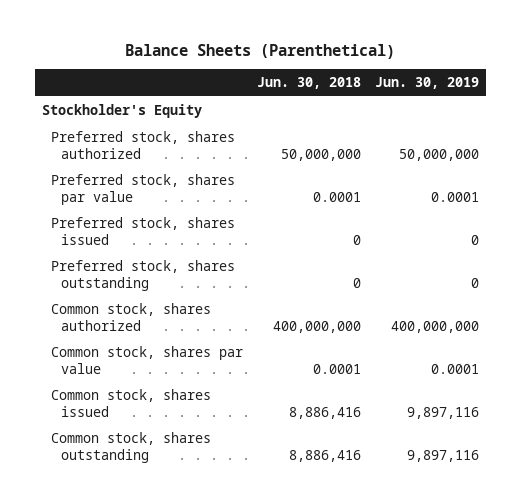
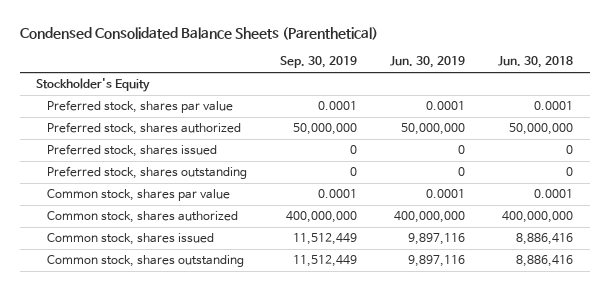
[125,43,396,59] Balance Sheets (Parenthetical) -> [19,27,378,41] Condensed Consolidated Balance Sheets (Parenthetical)
none -> [280,56,358,69] Sep. 30, 2019
[51,131,236,159] Preferred stock, shares authorized -> [47,122,242,136] Preferred stock, shares authorized
[51,303,212,331] Common stock, shares authorized -> [47,211,239,224] Common stock, shares authorized

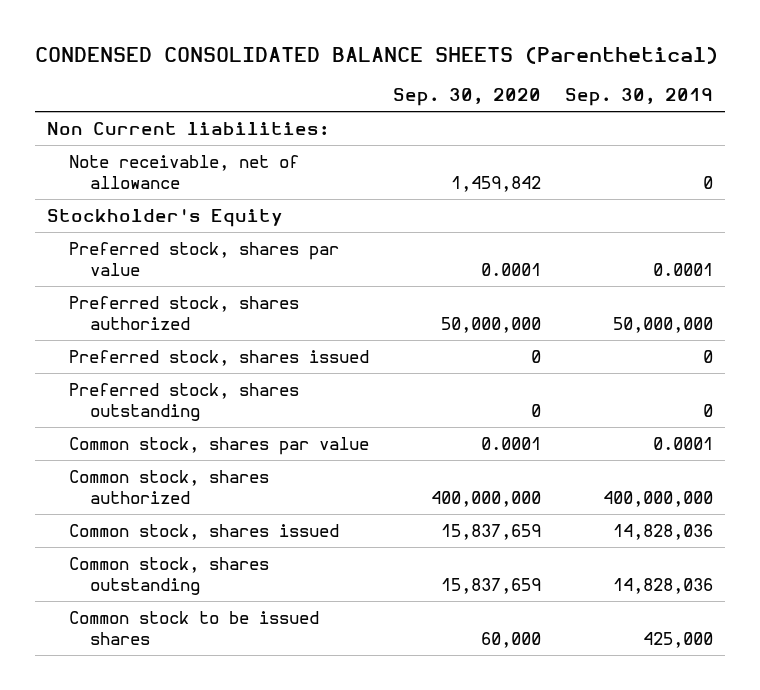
[19,27,378,41] Condensed Consolidated Balance Sheets (Parenthetical) -> [34,46,718,64] CONDENSED CONSOLIDATED BALANCE SHEETS (Parenthetical)
[390,56,466,69] Jun. 30, 2019 -> none
[498,56,574,69] Jun. 30, 2018 -> none
none -> [392,88,541,107] Sep. 30, 2020
none -> [47,121,330,135] Non Current liabilities:
none -> [68,154,299,189] Note receivable, net of allowance
[293,233,358,246] 11,512,449 -> [612,523,713,540] 14,828,036
[293,255,358,268] 11,512,449 -> [612,577,713,594] 14,828,036
none -> [68,610,319,645] Common stock to be issued shares

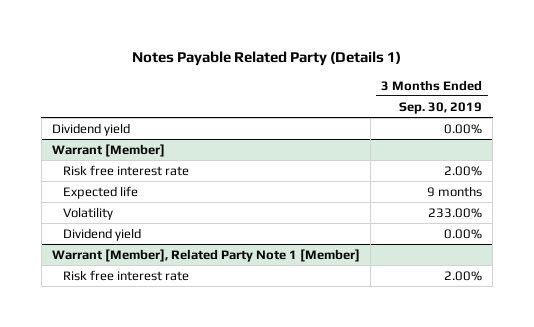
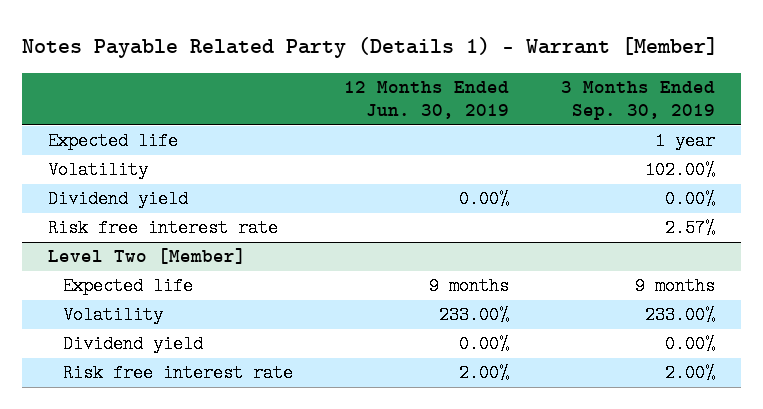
[132,50,402,66] Notes Payable Related Party (Details 1) -> [21,36,718,58] Notes Payable Related Party (Details 1) - Warrant [Member]
none -> [344,81,510,120] 12 Months Ended Jun. 30, 2019
none -> [47,132,178,151] Expected life
none -> [47,161,148,180] Volatility
[51,143,165,157] Warrant [Member] -> none
[444,165,483,176] 2.00% -> [665,219,716,238] 2.57%
none -> [47,248,246,265] Level Two [Member]
[51,248,360,262] Warrant [Member], Related Party Note 1 [Member] -> none

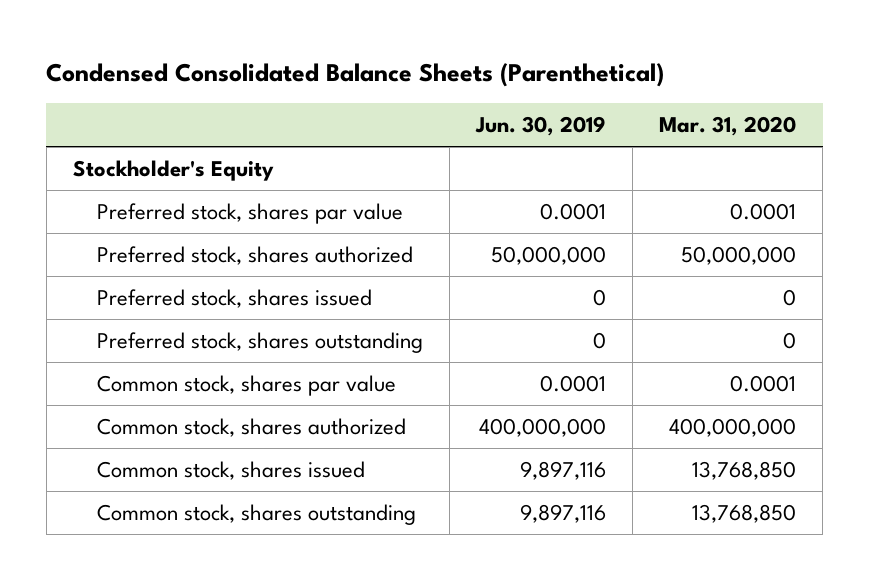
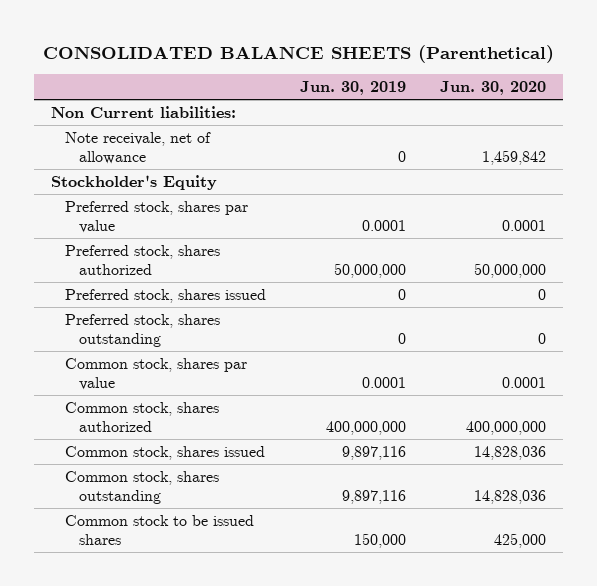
[46,62,665,87] Condensed Consolidated Balance Sheets (Parenthetical) -> [42,44,554,63] CONSOLIDATED BALANCE SHEETS (Parenthetical)
[659,115,797,136] Mar. 31, 2020 -> none
none -> [440,81,547,96] Jun. 30, 2020
none -> [51,105,237,118] Non Current liabilities:
none -> [65,131,212,165] Note receivale, net of allowance
none -> [65,514,255,546] Common stock to be issued shares

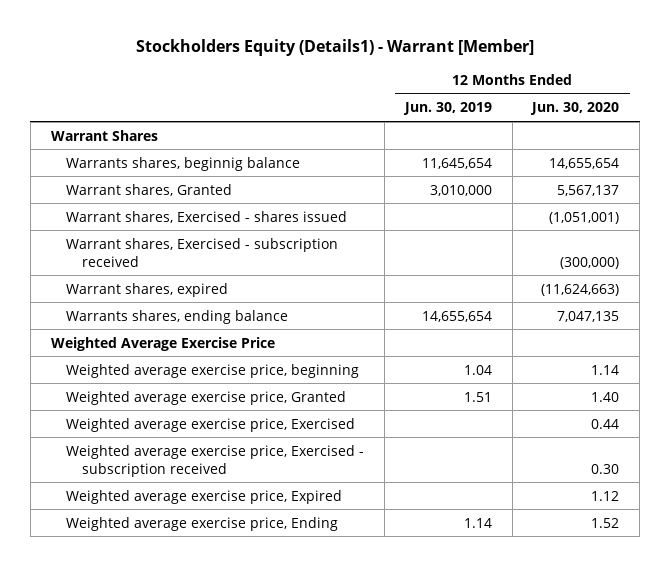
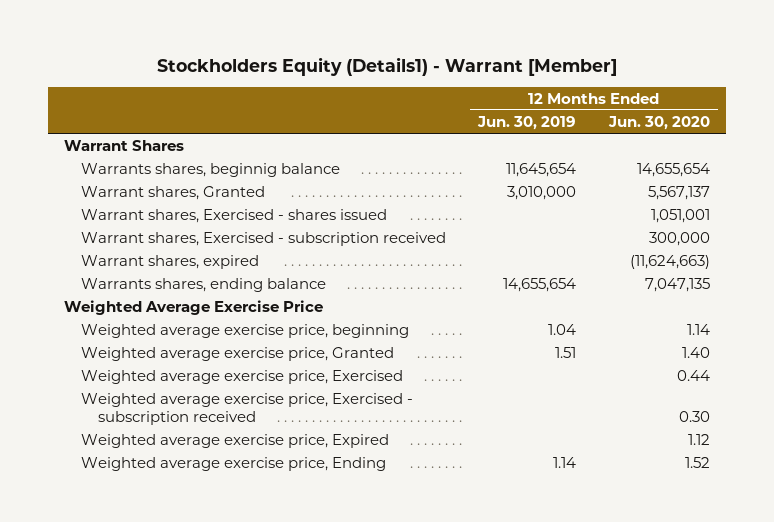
[549,211,620,224] (1,051,001) -> [650,208,710,223] 1,051,001
[560,256,620,269] (300,000) -> [648,231,710,246] 300,000

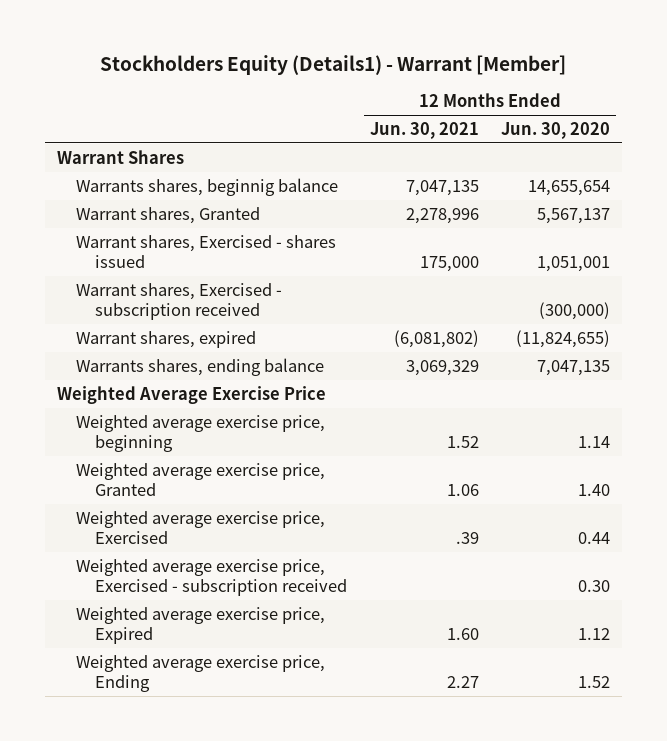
[477,115,577,130] Jun. 30, 2019 -> none
none -> [369,122,479,140] Jun. 30, 2021
[648,231,710,246] 300,000 -> [539,301,611,320] (300,000)
[629,254,710,269] (11,624,663) -> [516,329,611,348] (11,824,655)

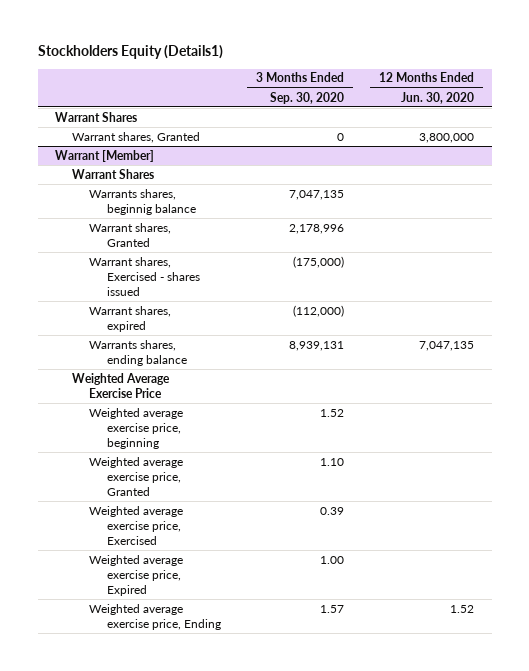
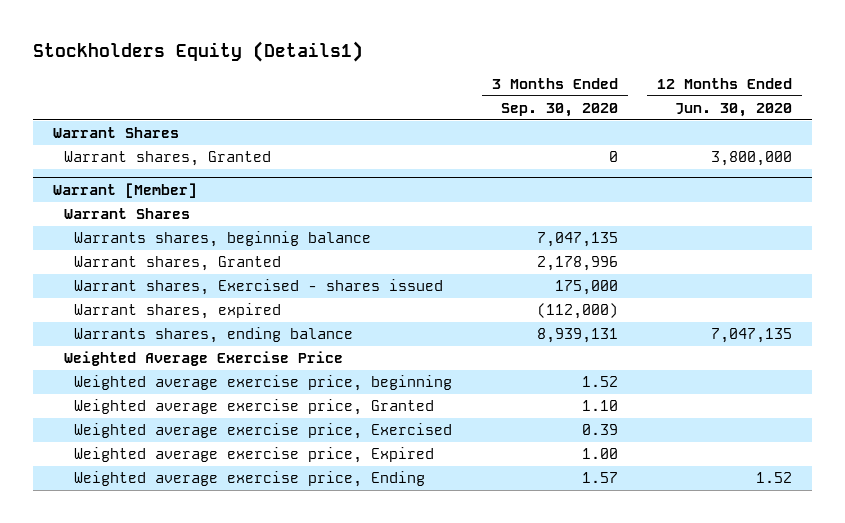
[292,255,344,268] (175,000) -> [554,280,618,296] 175,000

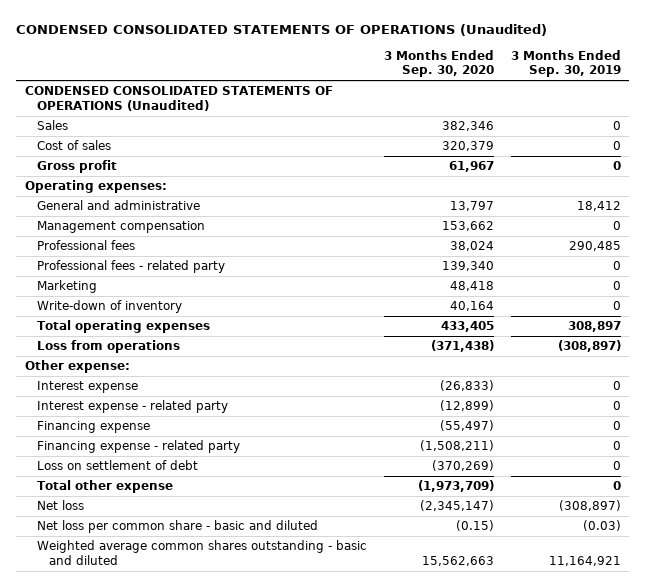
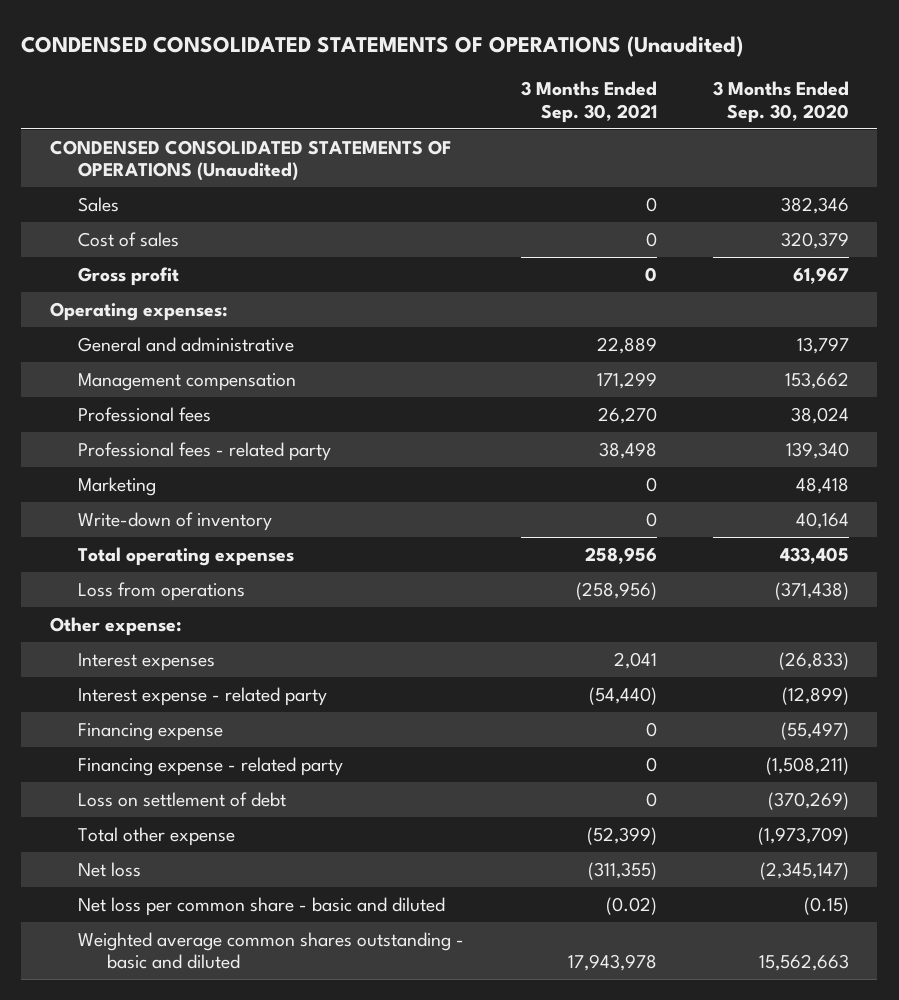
[510,49,621,78] 3 Months Ended Sep. 30, 2019 -> none
none -> [520,81,657,123] 3 Months Ended Sep. 30, 2021
[36,381,138,394] Interest expense -> [78,652,216,671] Interest expenses

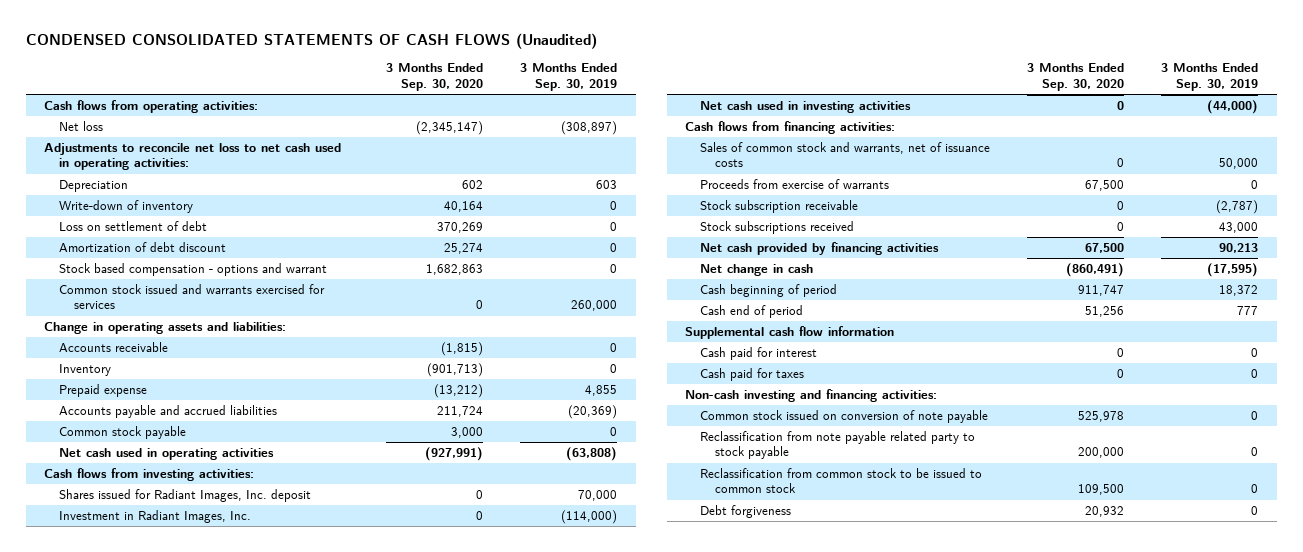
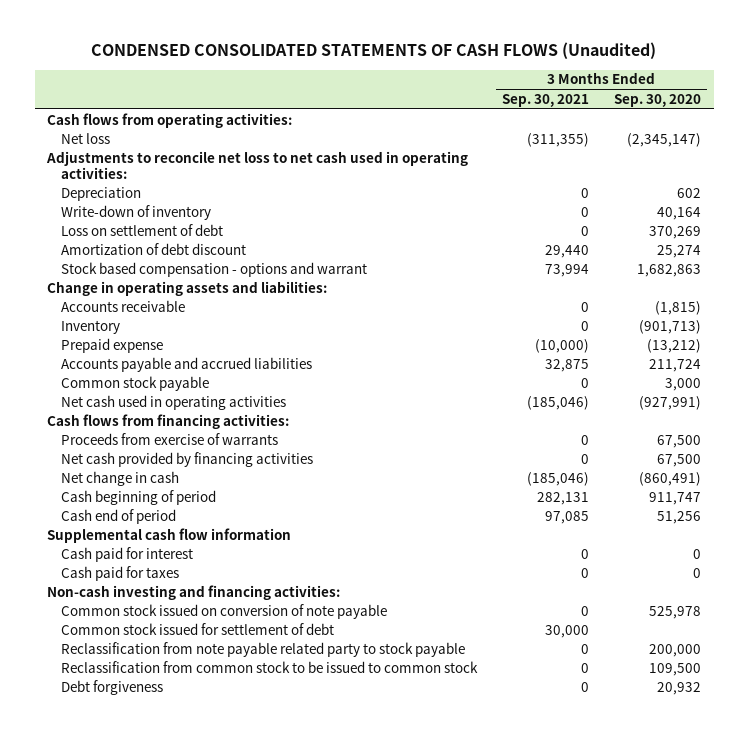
[520,63,618,91] 3 Months Ended Sep. 30, 2019 -> none
none -> [501,93,589,107] Sep. 30, 2021
[59,283,326,310] Common stock issued and warrants exercised for services -> none
[44,467,255,481] Cash flows from investing activities: -> none
[59,488,312,502] Shares issued for Radiant Images, Inc. deposit -> none
[59,509,252,523] Investment in Radiant Images, Inc. -> none
[700,100,912,113] Net cash used in investing activities -> none
[700,141,991,168] Sales of common stock and warrants, net of issuance costs -> none
[700,199,859,213] Stock subscription receivable -> none
[700,220,855,234] Stock subscriptions received -> none
none -> [60,622,334,635] Common stock issued for settlement of debt

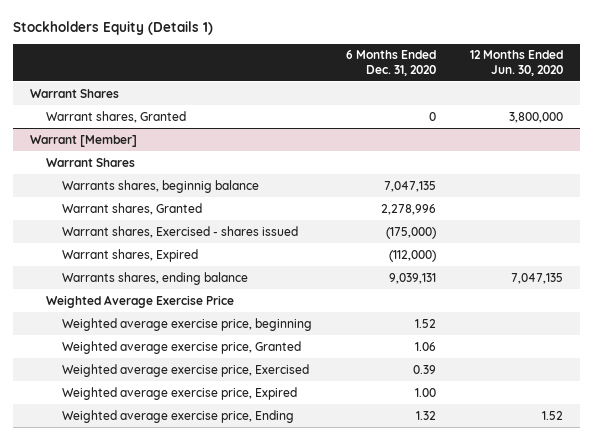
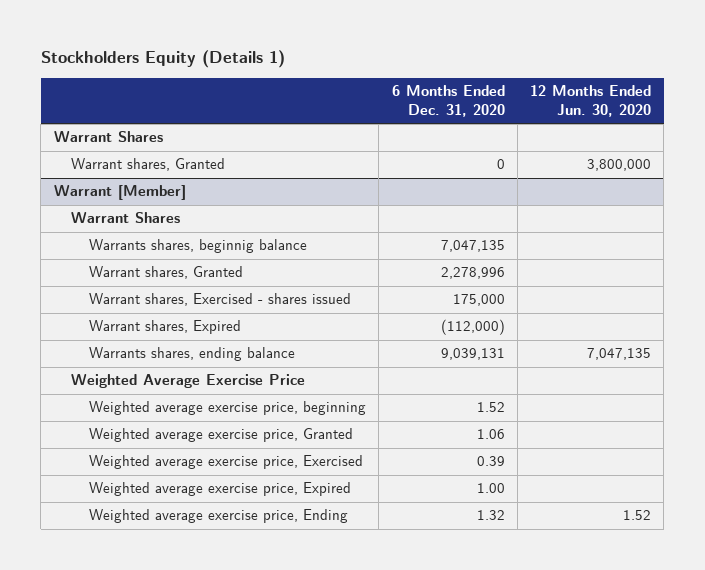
[385,226,436,239] (175,000) -> [452,294,505,307] 175,000

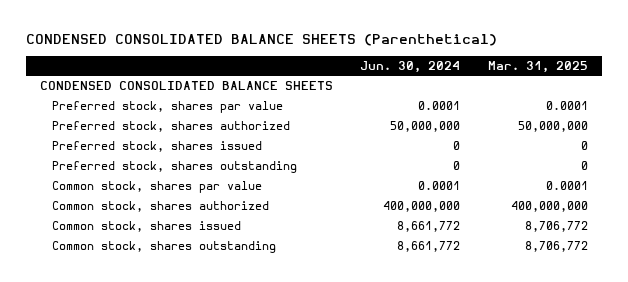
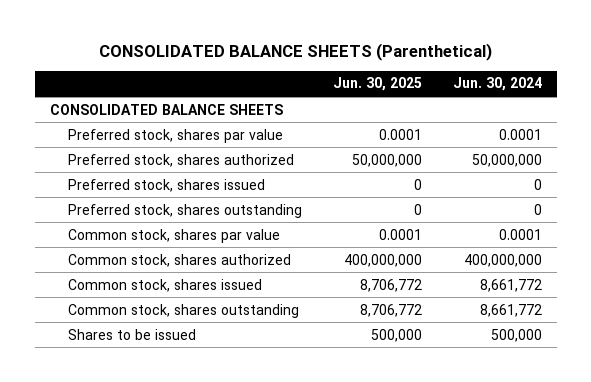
[26,34,498,47] CONDENSED CONSOLIDATED BALANCE SHEETS (Parenthetical) -> [98,42,492,61] CONSOLIDATED BALANCE SHEETS (Parenthetical)
[487,60,588,73] Mar. 31, 2025 -> none
none -> [332,77,422,92] Jun. 30, 2025
[39,81,333,91] CONDENSED CONSOLIDATED BALANCE SHEETS -> [49,103,283,115] CONSOLIDATED BALANCE SHEETS
none -> [68,328,197,340] Shares to be issued

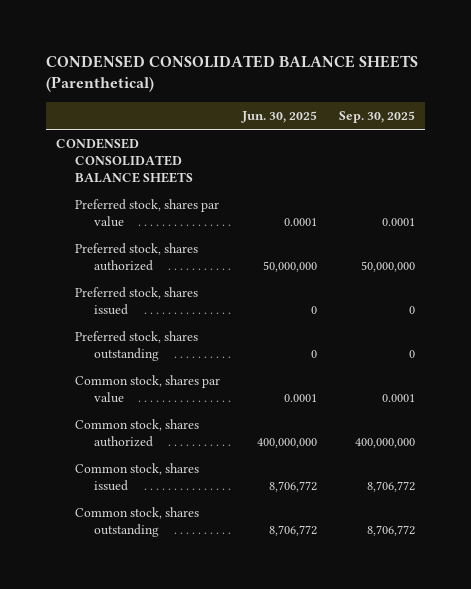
[98,42,492,61] CONSOLIDATED BALANCE SHEETS (Parenthetical) -> [45,54,418,93] CONDENSED CONSOLIDATED BALANCE SHEETS (Parenthetical)
[452,77,542,92] Jun. 30, 2024 -> none
none -> [338,111,415,124] Sep. 30, 2025
[49,103,283,115] CONSOLIDATED BALANCE SHEETS -> [56,138,194,184] CONDENSED CONSOLIDATED BALANCE SHEETS
[68,328,197,340] Shares to be issued -> none

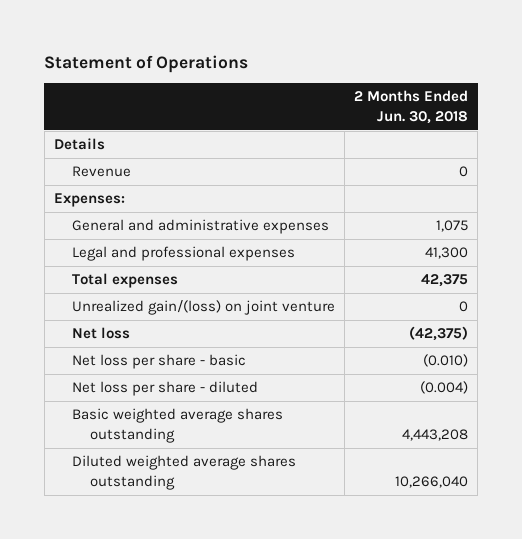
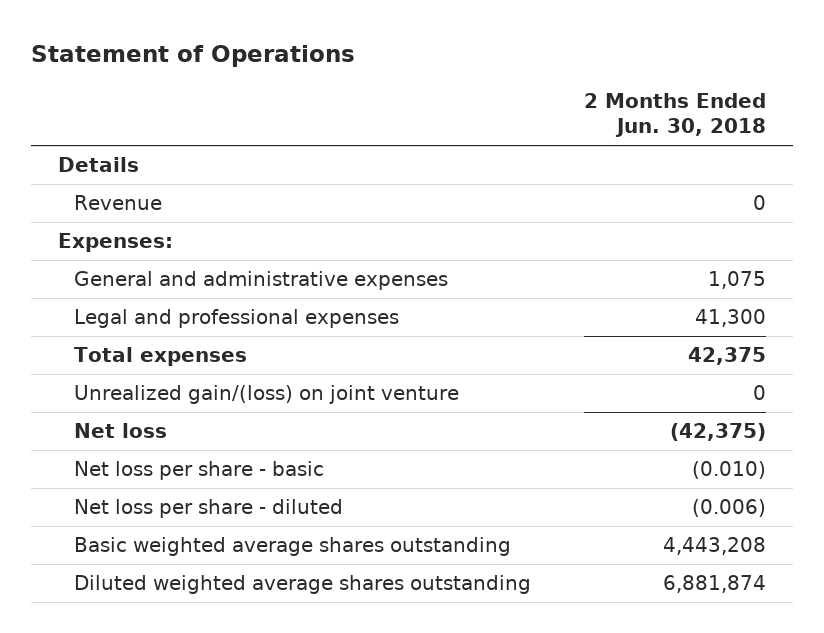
[420,381,469,395] (0.004) -> [692,499,767,518] (0.006)
[395,475,469,488] 10,266,040 -> [663,575,767,594] 6,881,874

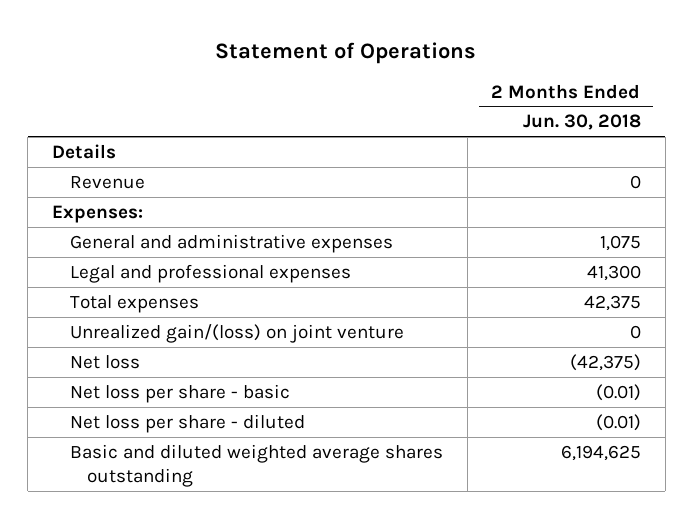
[73,575,531,595] Diluted weighted average shares outstanding -> none
[692,461,767,480] (0.010) -> [595,383,641,401] (0.01)
[692,499,767,518] (0.006) -> [595,413,641,431] (0.01)
[73,537,511,557] Basic weighted average shares outstanding -> [69,443,443,487] Basic and diluted weighted average shares outstanding
[663,537,767,556] 4,443,208 -> [560,444,641,461] 6,194,625

